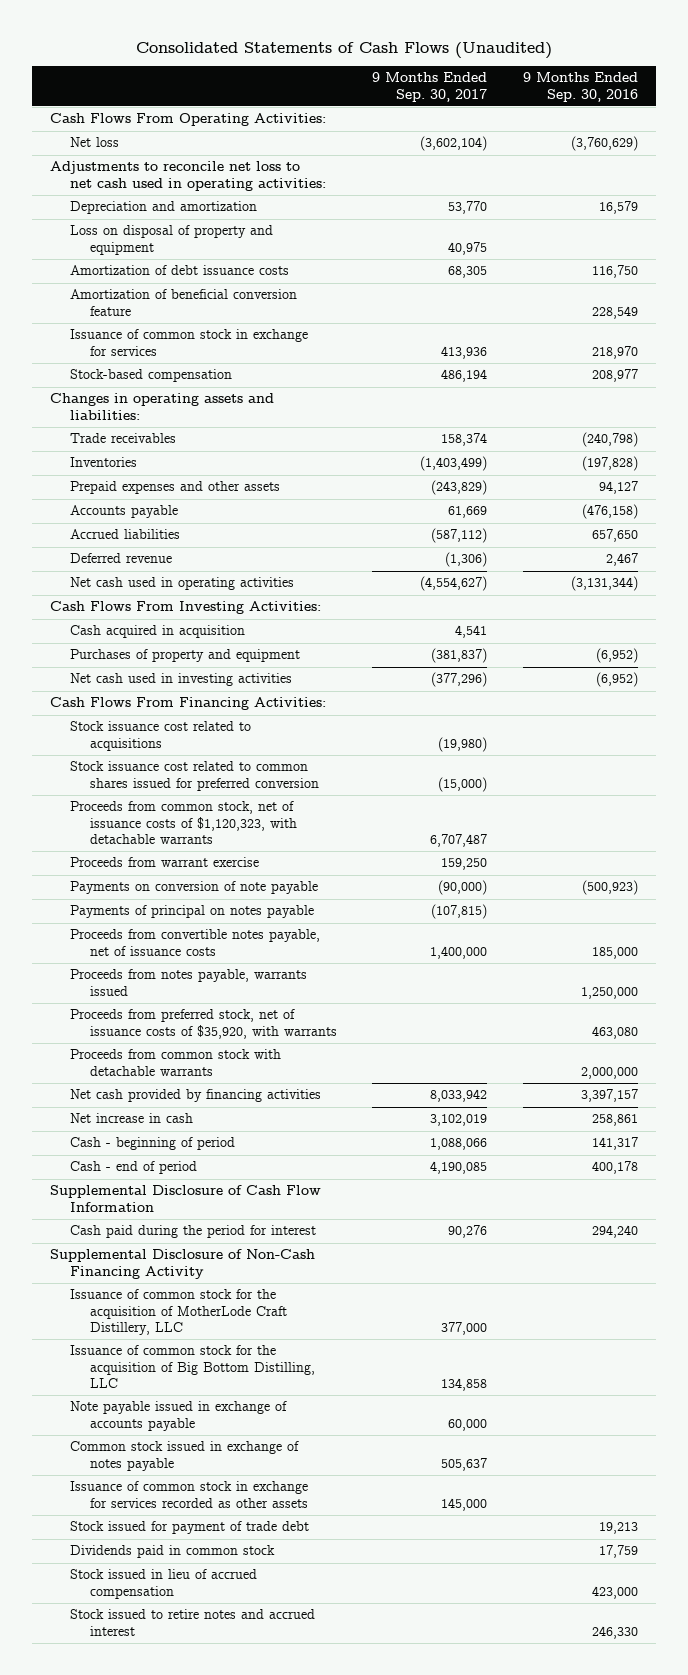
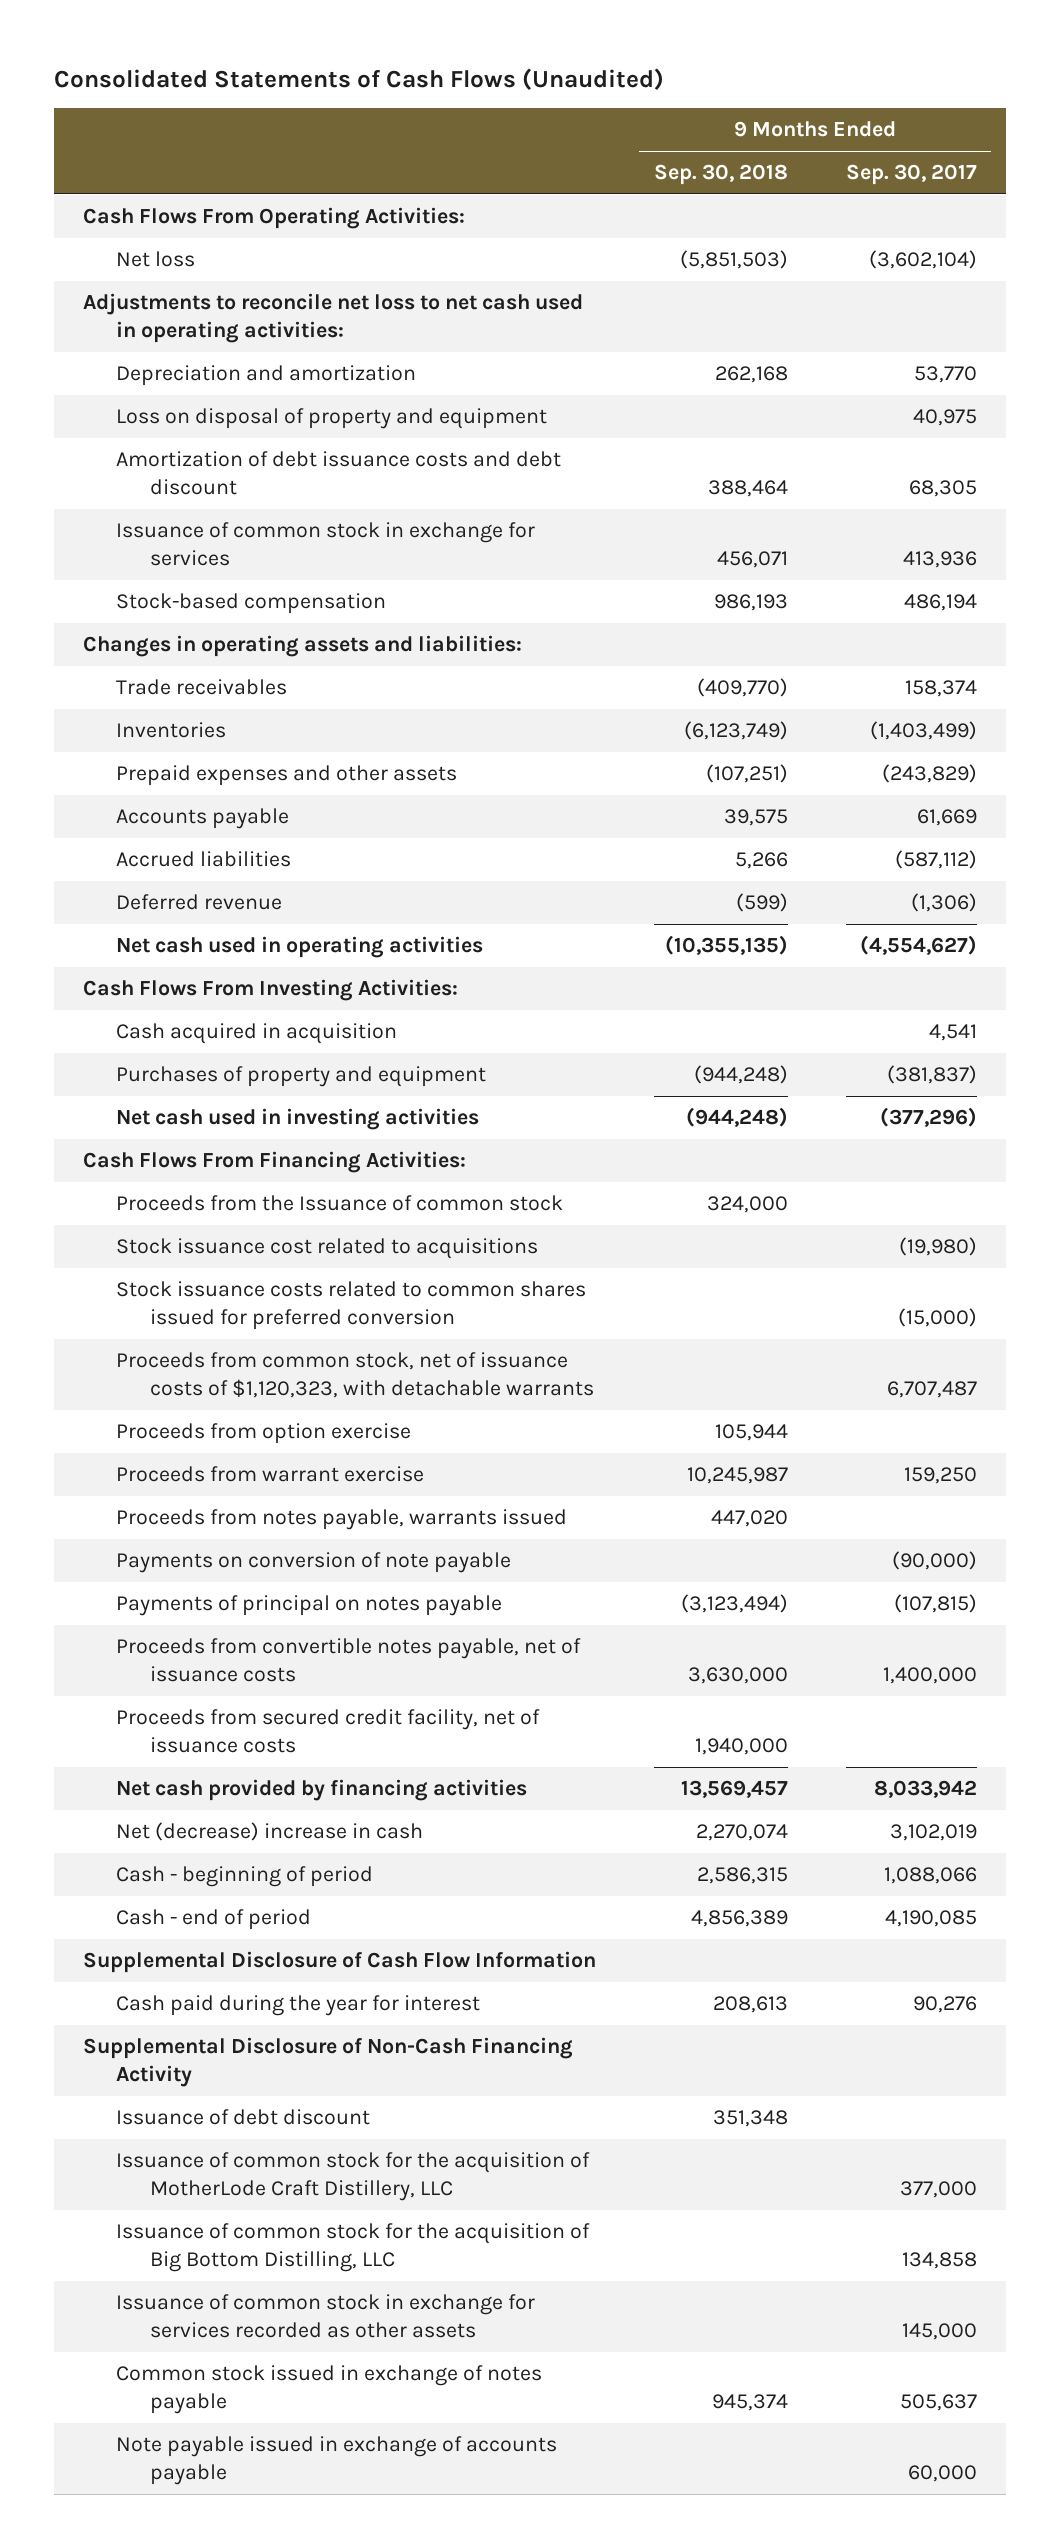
[523,72,639,102] 9 Months Ended Sep. 30, 2016 -> none
none -> [653,164,788,186] Sep. 30, 2018
[69,289,297,316] Amortization of beneficial conversion feature -> none
[69,265,289,276] Amortization of debt issuance costs -> [116,451,562,495] Amortization of debt issuance costs and debt discount
none -> [116,1195,564,1212] Proceeds from the Issuance of common stock
[69,761,319,791] Stock issuance cost related to common shares issued for preferred conversion -> [116,1281,587,1330] Stock issuance costs related to common shares issued for preferred conversion
none -> [116,1423,412,1445] Proceeds from option exercise
[69,969,307,996] Proceeds from notes payable, warrants issued -> [116,1509,568,1531] Proceeds from notes payable, warrants issued
[69,1009,337,1039] Proceeds from preferred stock, net of issuance costs of $35,920, with warrants -> none
[69,1049,281,1076] Proceeds from common stock with detachable warrants -> none
none -> [116,1709,541,1753] Proceeds from secured credit facility, net of issuance costs
[69,1113,193,1124] Net increase in cash -> [116,1822,424,1842] Net (decrease) increase in cash
[69,1225,316,1239] Cash paid during the period for interest -> [116,1995,481,2017] Cash paid during the year for interest
none -> [116,2109,371,2126] Issuance of debt discount
[69,1521,309,1535] Stock issued for payment of trade debt -> none
[69,1545,275,1559] Dividends paid in common stock -> none
[69,1569,257,1599] Stock issued in lieu of accrued compensation -> none
[69,1609,315,1636] Stock issued to retire notes and accrued interest -> none
[69,1441,299,1471] Common stock issued in exchange of notes payable -> [116,2365,543,2414] Common stock issued in exchange of notes payable
[69,1401,287,1431] Note payable issued in exchange of accounts payable -> [116,2436,558,2485] Note payable issued in exchange of accounts payable

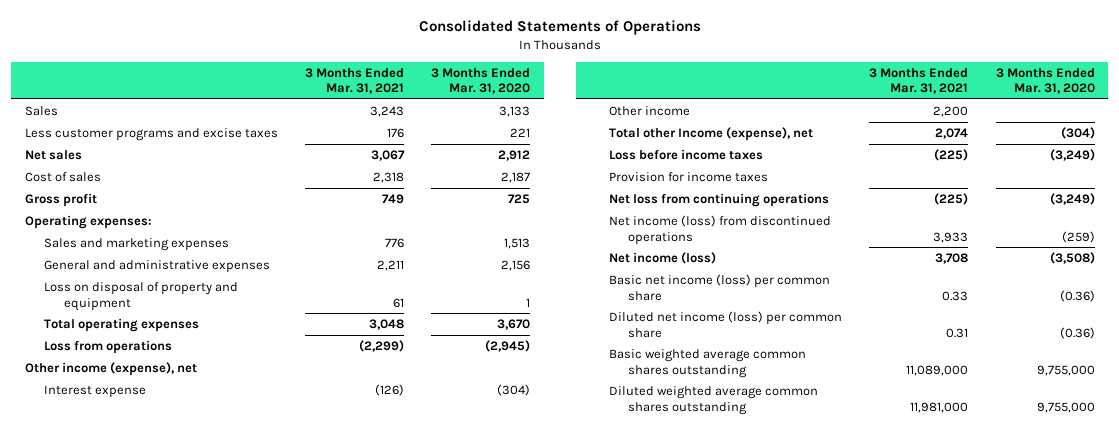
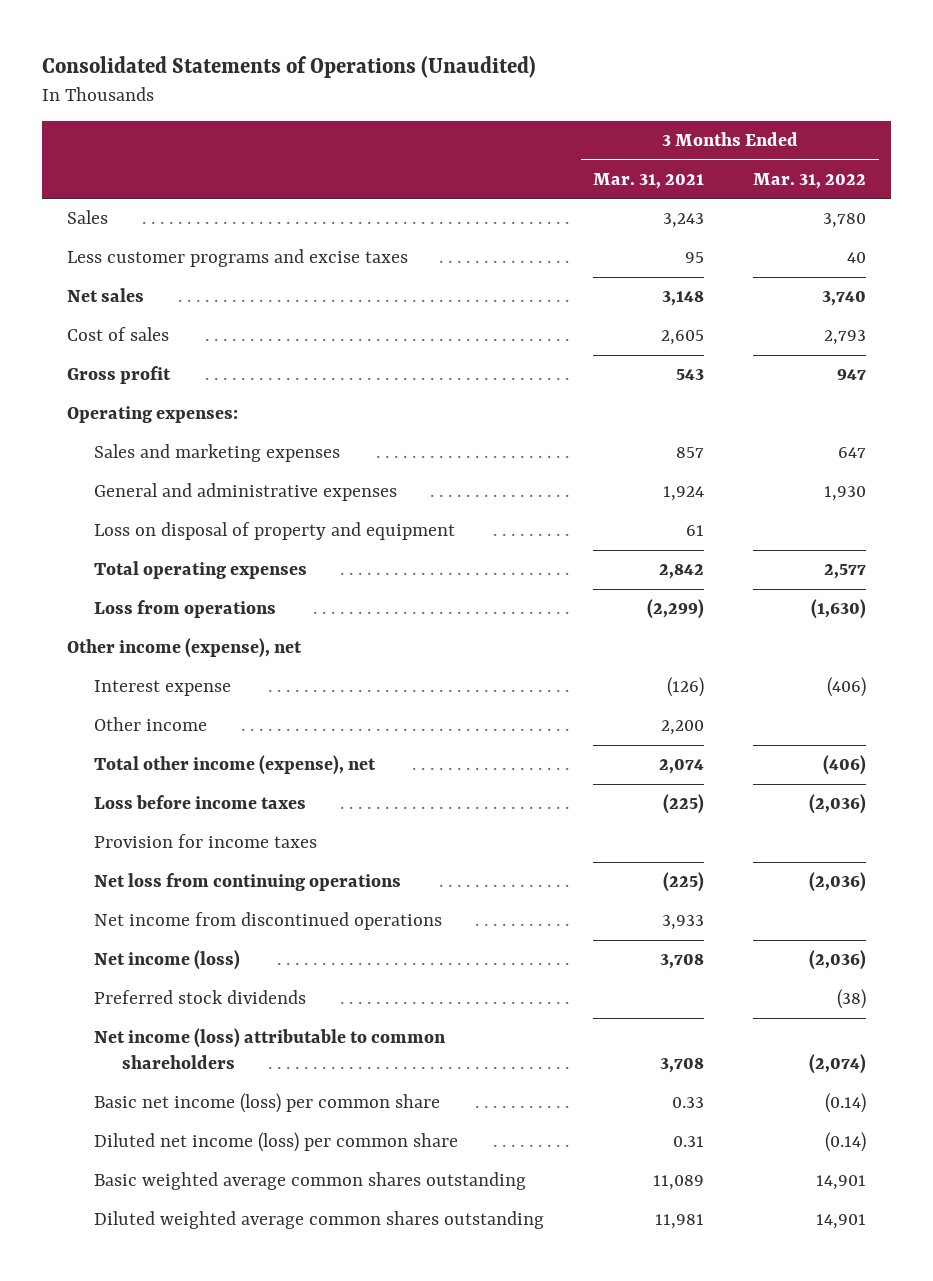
[418,20,701,36] Consolidated Statements of Operations -> [41,56,536,79] Consolidated Statements of Operations (Unaudited)
[431,67,531,95] 3 Months Ended Mar. 31, 2020 -> none
none -> [753,172,867,189] Mar. 31, 2022
[386,127,404,138] 176 -> [685,252,705,264] 95
[370,149,405,161] 3,067 -> [662,291,705,307] 3,148
[372,171,404,183] 2,318 -> [661,330,705,346] 2,605
[381,193,404,204] 749 -> [676,369,705,381] 543
[384,237,404,248] 776 -> [676,447,705,459] 857
[376,259,404,271] 2,211 -> [663,486,705,502] 1,924
[368,318,404,330] 3,048 -> [659,564,705,580] 2,842
[608,126,813,141] Total other Income (expense), net -> [94,755,377,776] Total other income (expense), net
[608,214,831,245] Net income (loss) from discontinued operations -> [94,912,443,931] Net income from discontinued operations
none -> [94,990,307,1005] Preferred stock dividends
none -> [94,1028,447,1069] Net income (loss) attributable to common shareholders
[906,364,969,376] 11,089,000 -> [653,1175,705,1191] 11,089
[910,401,969,413] 11,981,000 -> [655,1214,705,1230] 11,981

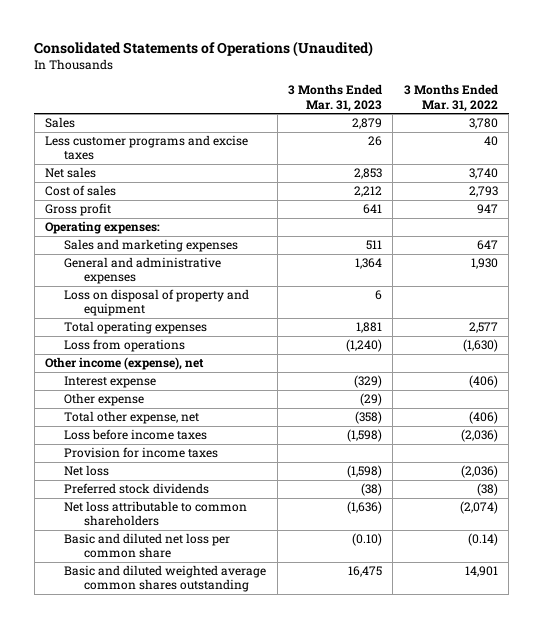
[593,172,705,189] Mar. 31, 2021 -> none
none -> [288,84,383,112] 3 Months Ended Mar. 31, 2023
[94,717,208,732] Other income -> none
none -> [64,393,145,407] Other expense
[94,755,377,776] Total other income (expense), net -> [64,411,200,425] Total other expense, net
[94,873,402,892] Net loss from continuing operations -> none
[94,912,443,931] Net income from discontinued operations -> none
[94,950,241,971] Net income (loss) -> [64,465,110,477] Net loss
[94,1132,459,1153] Diluted net income (loss) per common share -> none
[94,1211,545,1230] Diluted weighted average common shares outstanding -> none
[94,1028,447,1069] Net income (loss) attributable to common shareholders -> [64,501,248,527] Net loss attributable to common shareholders
[94,1093,441,1114] Basic net income (loss) per common share -> [64,533,231,559] Basic and diluted net loss per common share
[94,1172,527,1191] Basic weighted average common shares outstanding -> [64,565,267,593] Basic and diluted weighted average common shares outstanding

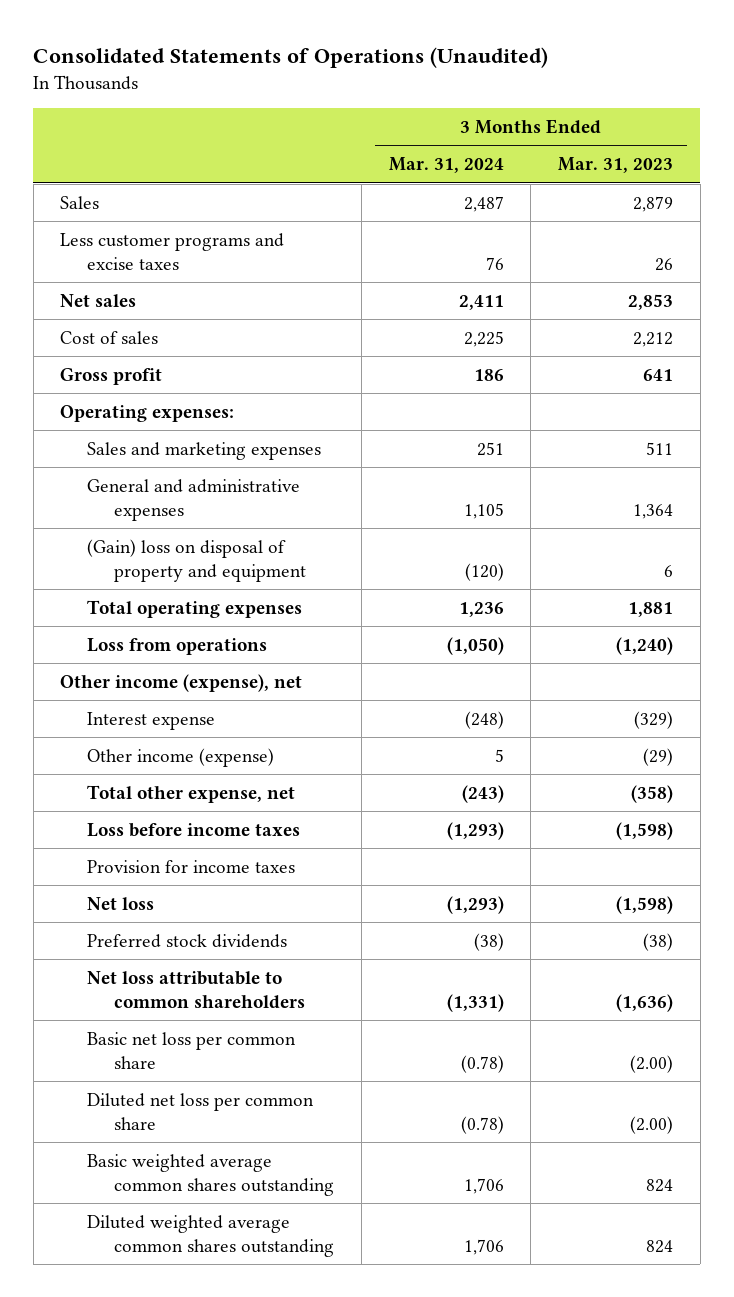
[403,84,498,112] 3 Months Ended Mar. 31, 2022 -> none
none -> [388,157,504,174] Mar. 31, 2024
[64,289,250,317] Loss on disposal of property and equipment -> [87,538,307,583] (Gain) loss on disposal of property and equipment
[64,393,145,407] Other expense -> [87,747,275,767] Other income (expense)
[64,533,231,559] Basic and diluted net loss per common share -> [87,1031,297,1070] Basic net loss per common share
[352,533,383,547] (0.10) -> [630,1055,674,1074] (2.00)
none -> [87,1092,315,1131] Diluted net loss per common share
[64,565,267,593] Basic and diluted weighted average common shares outstanding -> [87,1153,335,1197] Basic weighted average common shares outstanding
[348,566,383,578] 16,475 -> [646,1179,674,1193] 824
none -> [87,1214,335,1258] Diluted weighted average common shares outstanding

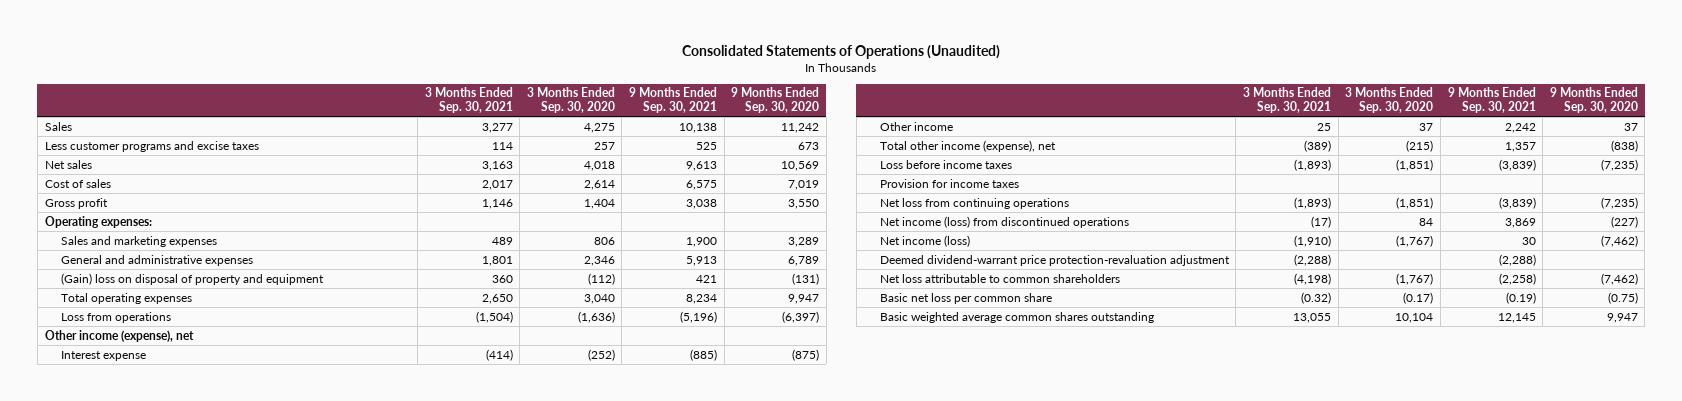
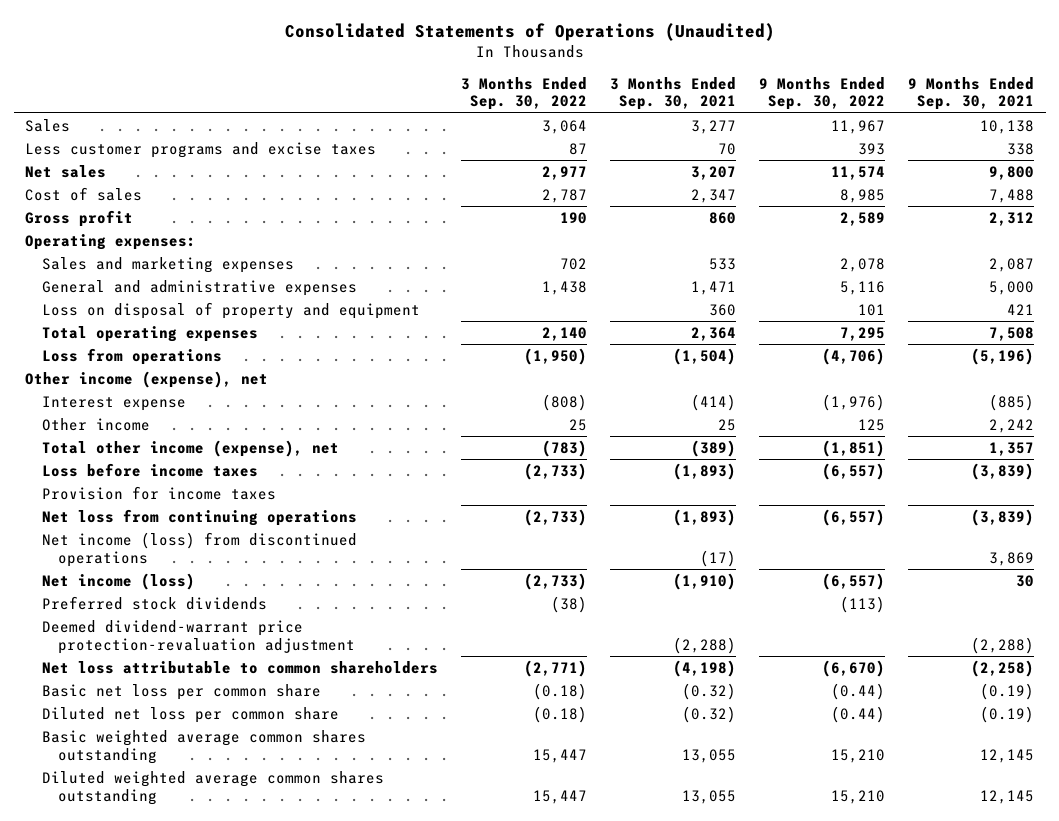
[526,87,615,114] 3 Months Ended Sep. 30, 2020 -> none
[731,87,820,114] 9 Months Ended Sep. 30, 2020 -> none
none -> [460,76,587,111] 3 Months Ended Sep. 30, 2022
none -> [758,76,885,111] 9 Months Ended Sep. 30, 2022
[491,141,513,150] 114 -> [717,142,736,155] 70
[696,141,718,150] 525 -> [1007,142,1035,155] 338
[481,160,513,171] 3,163 -> [690,165,736,180] 3,207
[686,160,718,171] 9,613 -> [989,165,1035,180] 9,800
[481,179,513,190] 2,017 -> [690,188,736,203] 2,347
[686,179,718,190] 6,575 -> [989,188,1035,203] 7,488
[481,198,513,209] 1,146 -> [708,211,736,224] 860
[686,198,718,209] 3,038 -> [989,211,1035,226] 2,312
[491,236,513,245] 489 -> [708,257,736,270] 533
[686,236,718,247] 1,900 -> [989,257,1035,272] 2,087
[481,255,513,266] 1,801 -> [690,280,736,295] 1,471
[686,255,718,266] 5,913 -> [989,280,1035,295] 5,000
[61,272,325,285] (Gain) loss on disposal of property and equipment -> [41,301,420,319] Loss on disposal of property and equipment
[481,293,513,304] 2,650 -> [690,326,736,341] 2,364
[686,293,718,304] 8,234 -> [989,326,1035,341] 7,508
none -> [41,595,267,610] Preferred stock dividends
none -> [41,706,339,723] Diluted net loss per common share
none -> [41,770,384,805] Diluted weighted average common shares outstanding

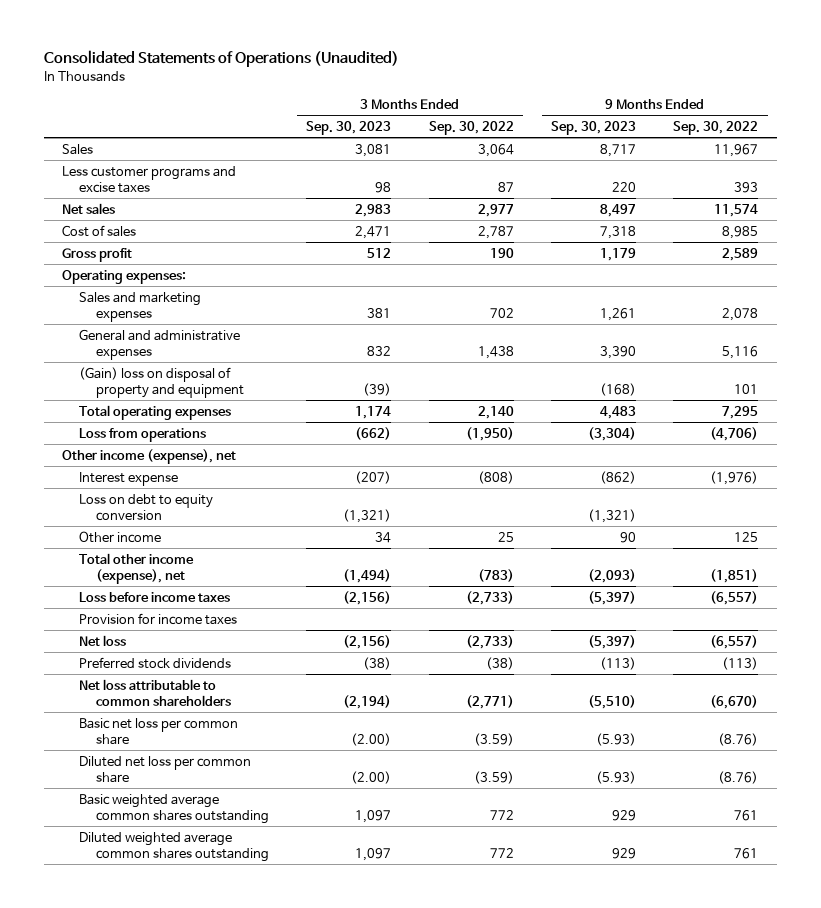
[609,76,736,111] 3 Months Ended Sep. 30, 2021 -> none
[908,76,1035,111] 9 Months Ended Sep. 30, 2021 -> none
none -> [306,120,392,135] Sep. 30, 2023
none -> [551,120,637,135] Sep. 30, 2023
[41,301,420,319] Loss on disposal of property and equipment -> [79,366,244,399] (Gain) loss on disposal of property and equipment
none -> [79,493,214,522] Loss on debt to equity conversion
[41,508,357,526] Net loss from continuing operations -> none
[41,531,357,567] Net income (loss) from discontinued operations -> none
[41,572,195,590] Net income (loss) -> [79,634,127,646] Net loss
[41,619,356,654] Deemed dividend-warrant price protection-revaluation adjustment -> none
[532,682,587,700] (0.18) -> [473,733,514,747] (3.59)
[830,682,885,700] (0.44) -> [718,733,759,747] (8.76)
[532,705,587,723] (0.18) -> [473,771,514,785] (3.59)
[830,705,885,723] (0.44) -> [718,771,759,785] (8.76)
[532,748,587,763] 15,447 -> [489,810,514,821] 772
[830,748,885,763] 15,210 -> [734,810,759,822] 761
[532,789,587,804] 15,447 -> [489,848,514,859] 772
[830,789,885,804] 15,210 -> [734,848,759,860] 761

